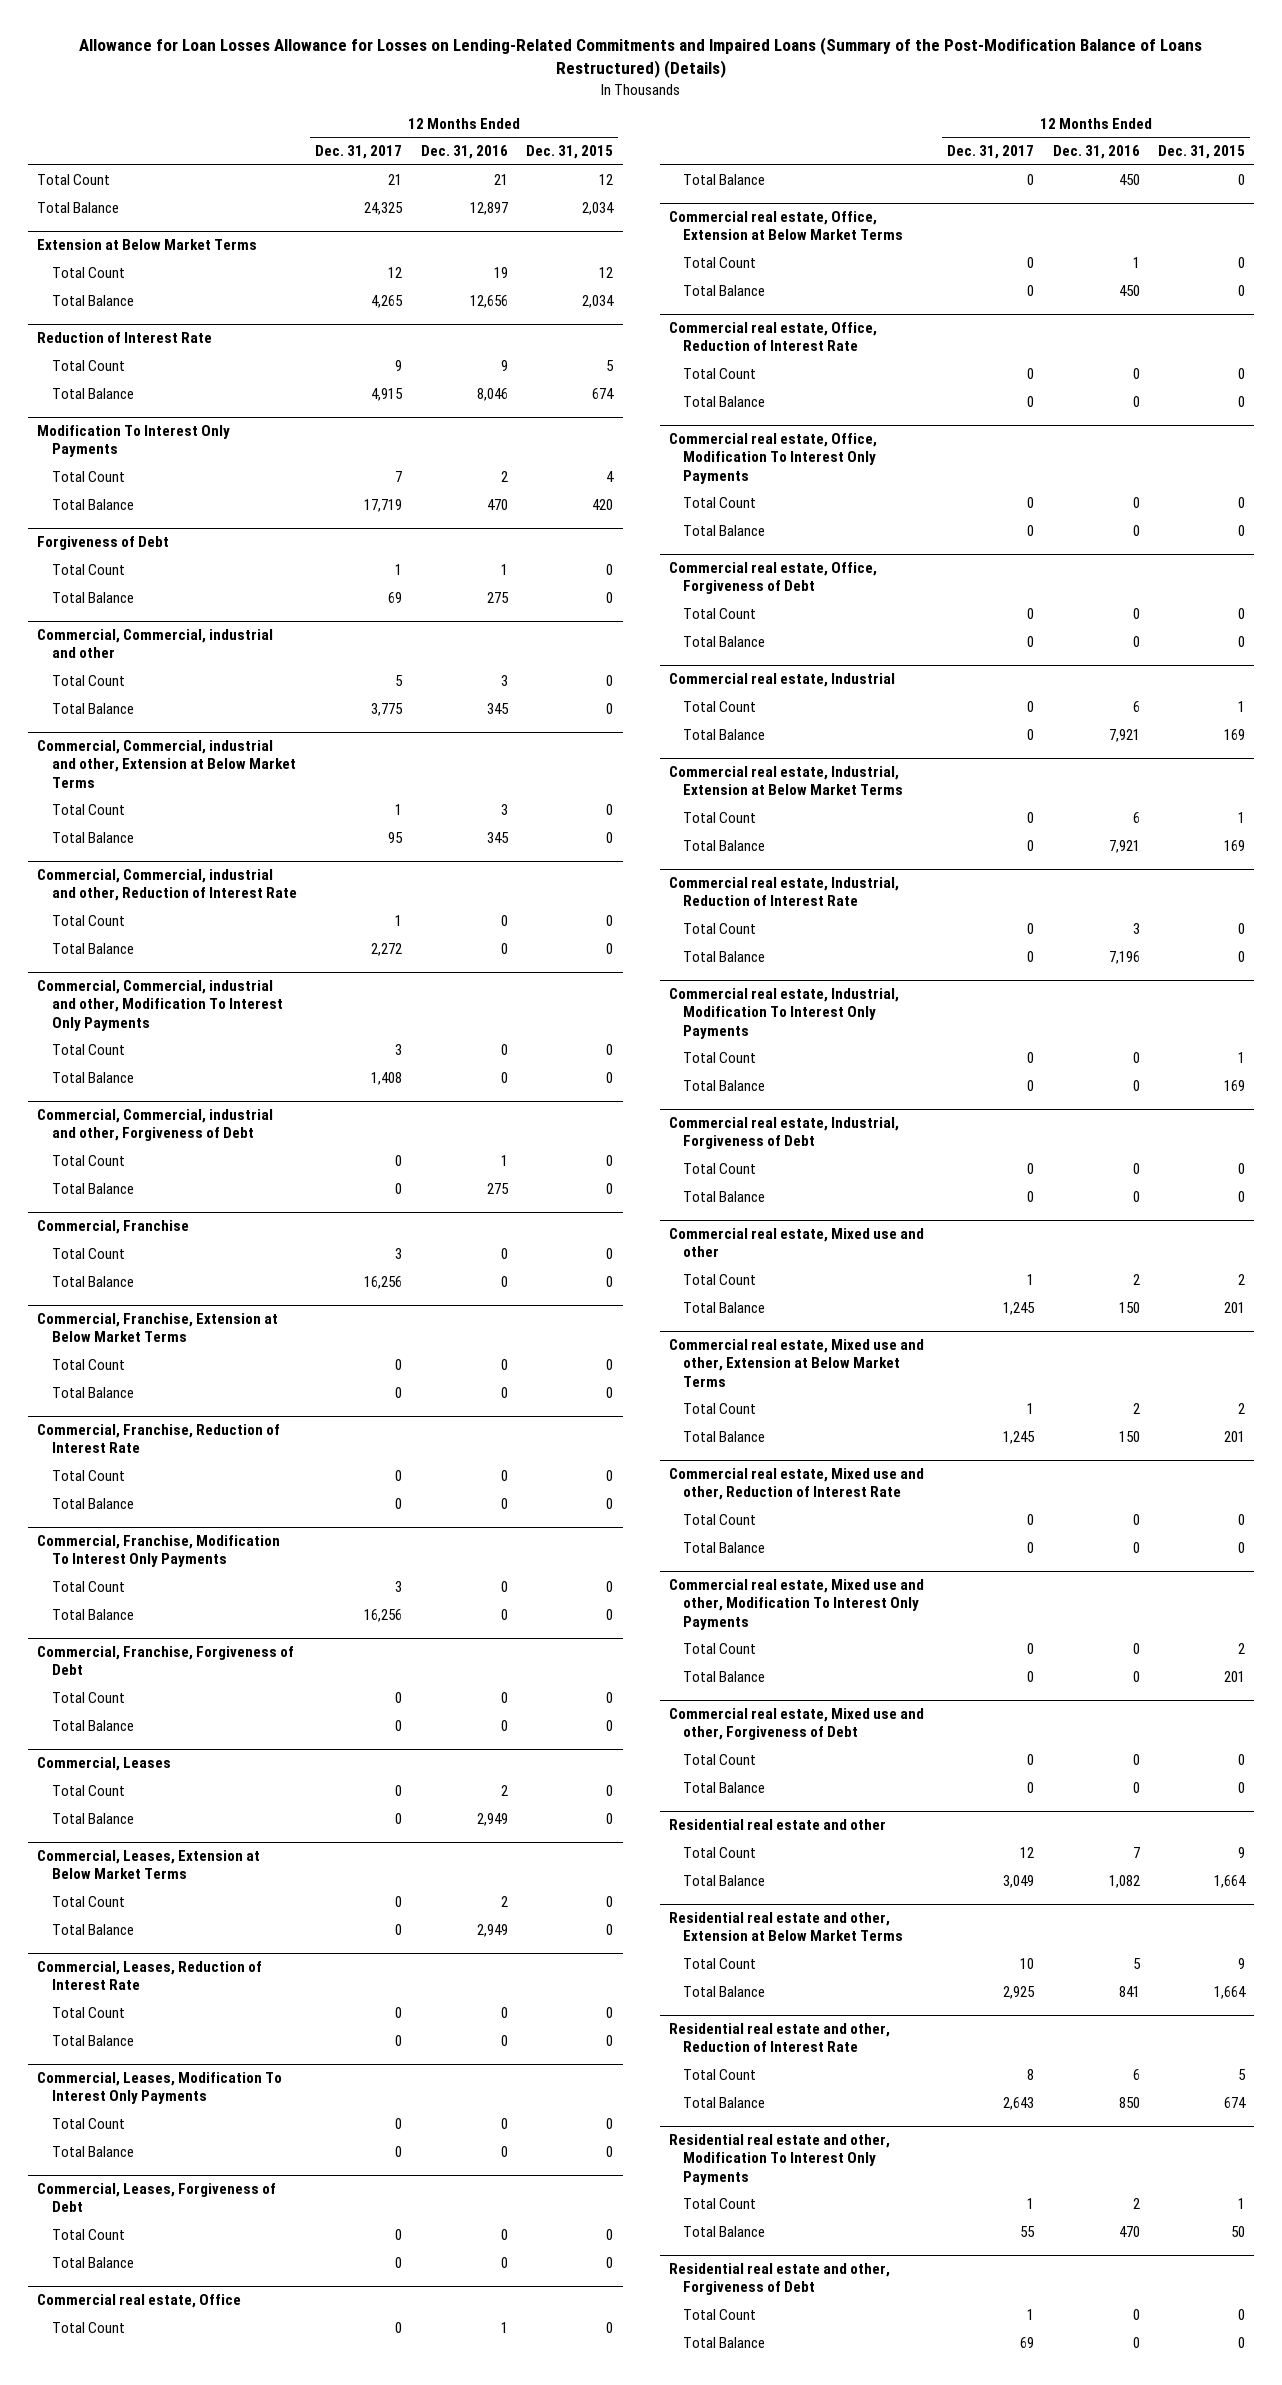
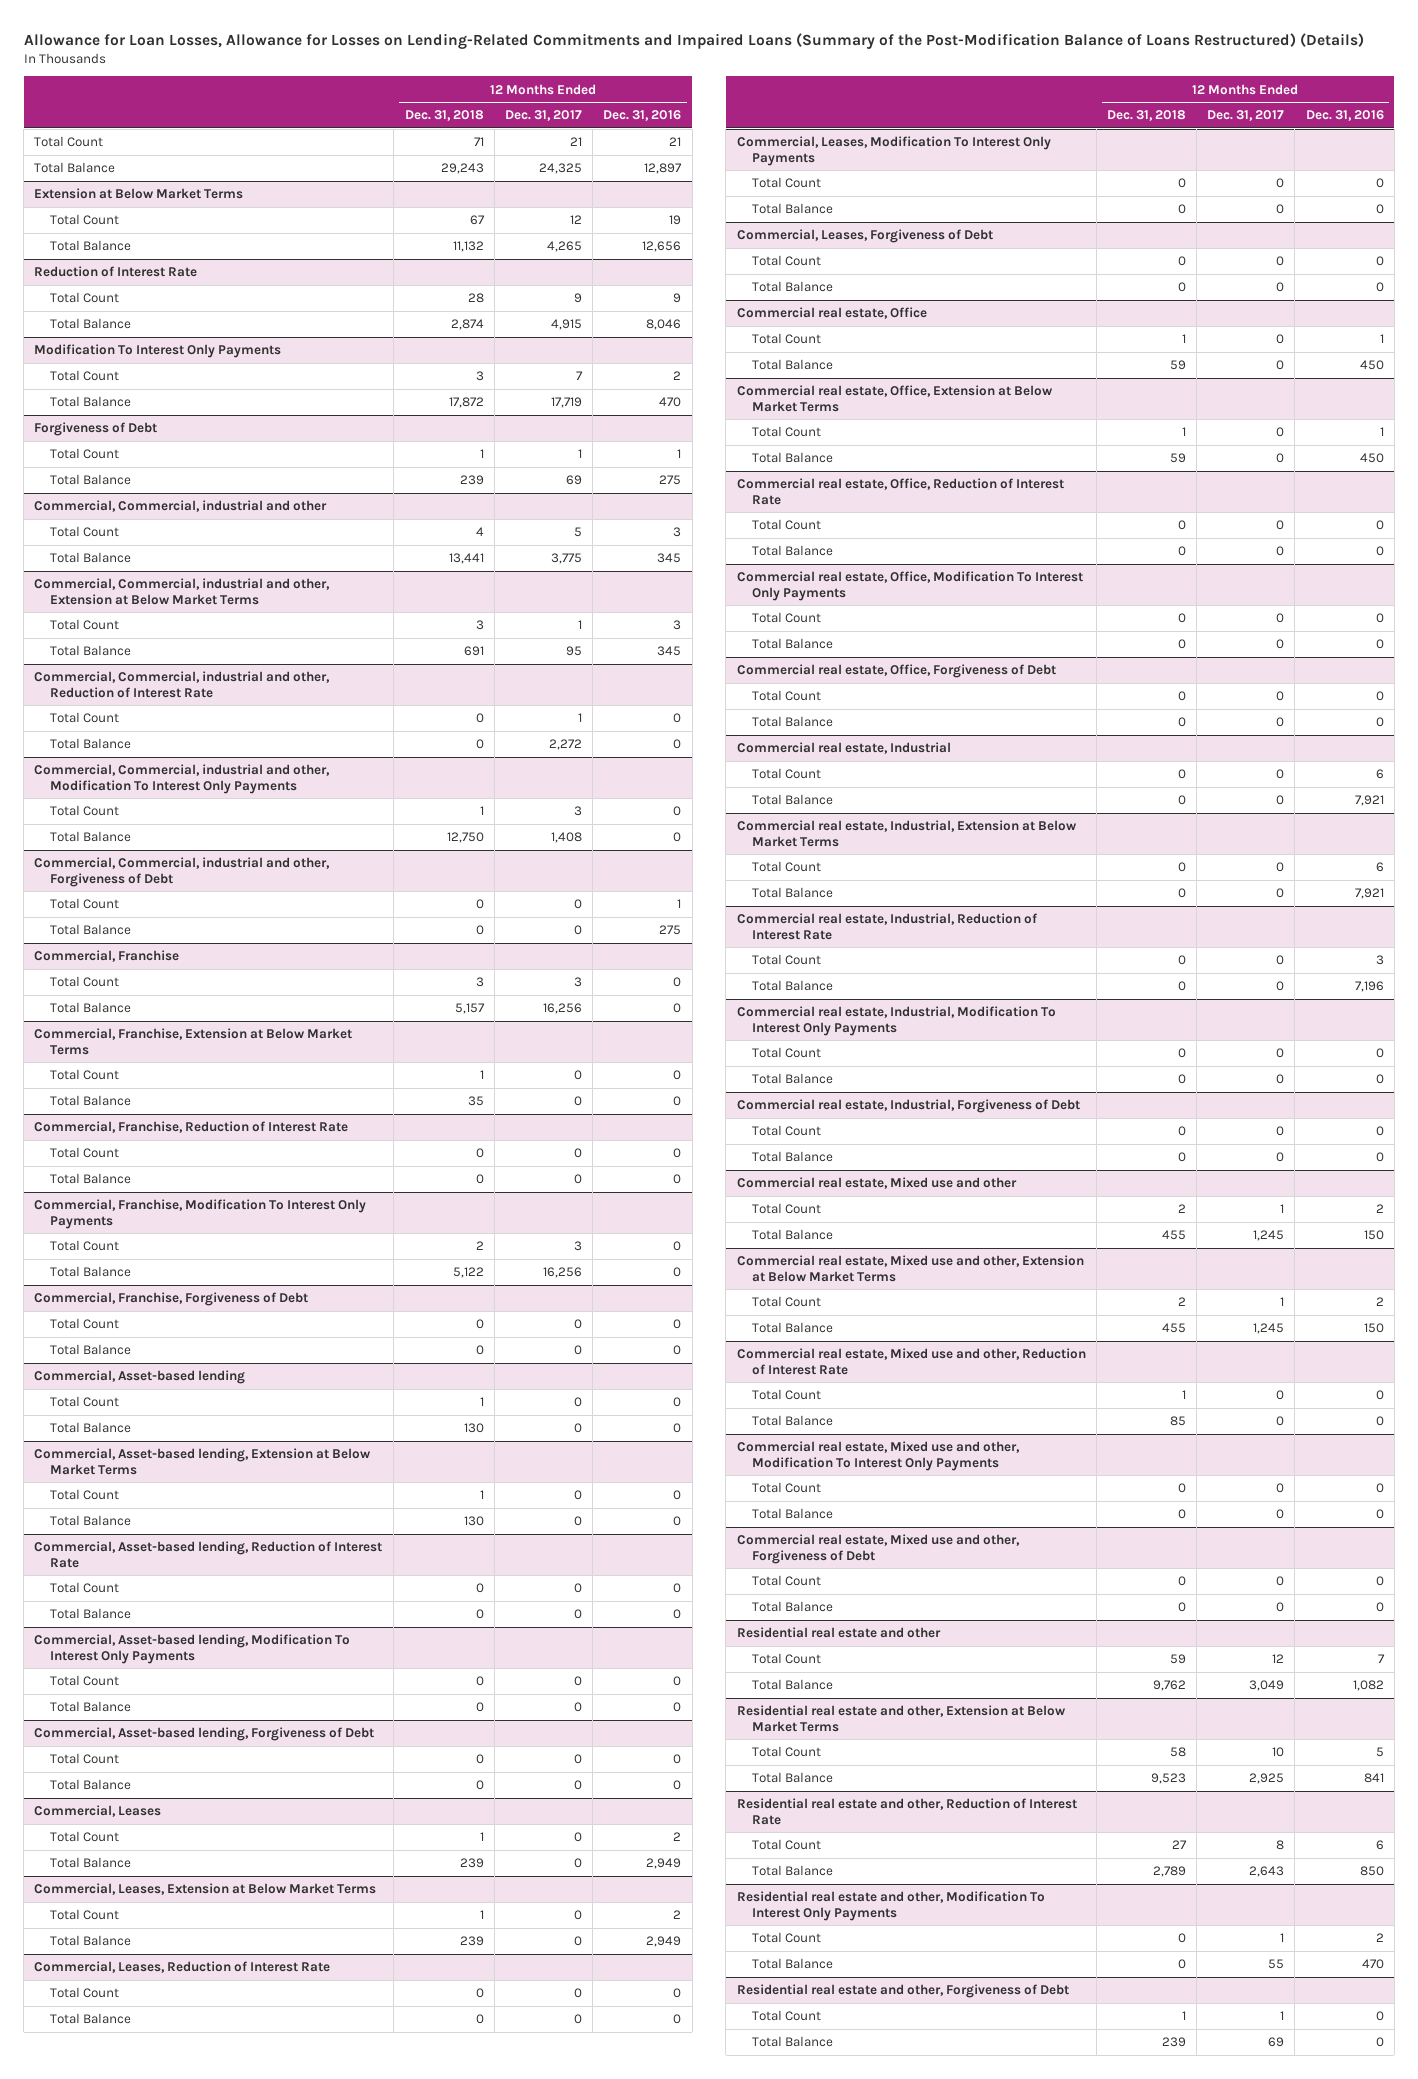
[79,37,1203,79] Allowance for Loan Losses Allowance for Losses on Lending-Related Commitments and Impaired Loans (Summary of the Post-Modification Balance of Loans Restructured) (Details) -> [23,32,1364,49] Allowance for Loan Losses, Allowance for Losses on Lending-Related Commitments and Impaired Loans (Summary of the Post-Modification Balance of Loans Restructured) (Details)
[526,145,614,160] Dec. 31, 2015 -> none
none -> [404,110,484,122] Dec. 31, 2018
none -> [34,1370,246,1385] Commercial, Asset-based lending
none -> [49,1396,119,1408] Total Count
none -> [49,1422,131,1434] Total Balance
none -> [34,1448,372,1475] Commercial, Asset-based lending, Extension at Below Market Terms
none -> [49,1489,119,1501] Total Count
none -> [49,1515,131,1527] Total Balance
none -> [34,1541,383,1568] Commercial, Asset-based lending, Reduction of Interest Rate
none -> [49,1582,119,1594] Total Count
none -> [49,1608,131,1620] Total Balance
none -> [34,1634,351,1664] Commercial, Asset-based lending, Modification To Interest Only Payments
none -> [49,1675,119,1687] Total Count
none -> [49,1701,131,1713] Total Balance
none -> [34,1727,375,1742] Commercial, Asset-based lending, Forgiveness of Debt
none -> [49,1753,119,1765] Total Count
none -> [49,1779,131,1791] Total Balance

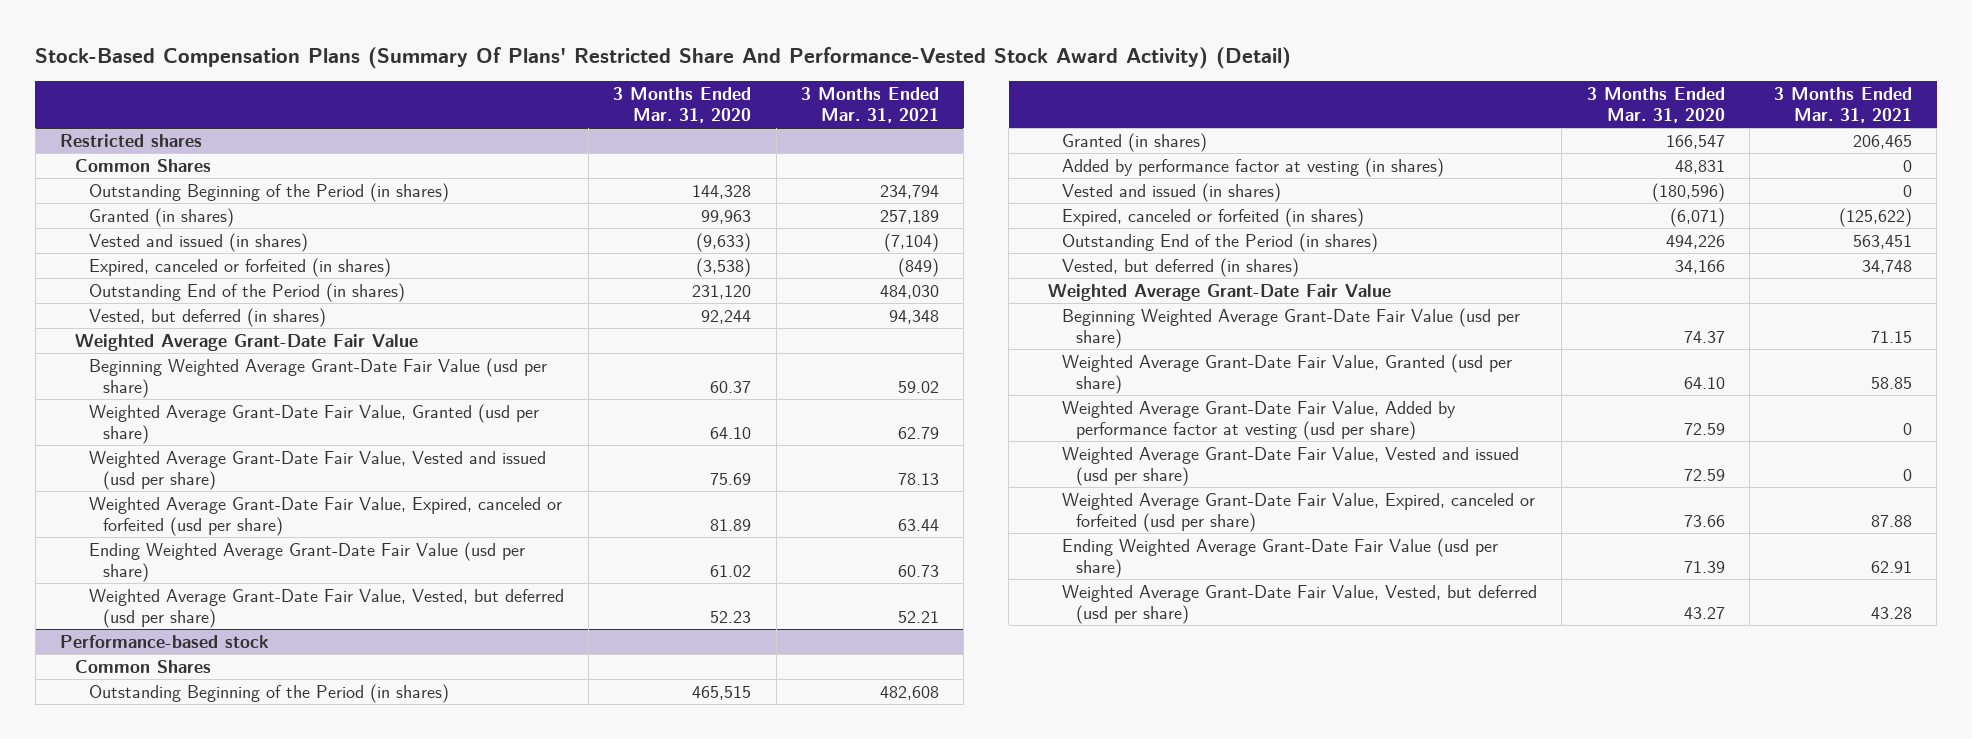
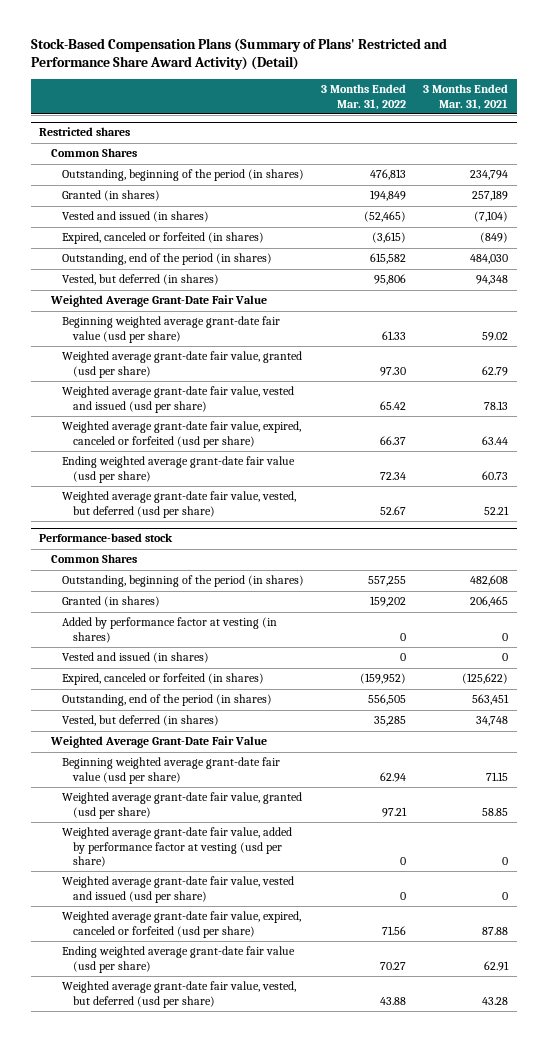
[35,47,1292,70] Stock-Based Compensation Plans (Summary Of Plans' Restricted Share And Performance-Vested Stock Award Activity) (Detail) -> [30,37,447,71] Stock-Based Compensation Plans (Summary of Plans' Restricted and Performance Share Award Activity) (Detail)
[613,87,752,124] 3 Months Ended Mar. 31, 2020 -> none
none -> [321,84,407,110] 3 Months Ended Mar. 31, 2022
[88,182,449,202] Outstanding Beginning of the Period (in shares) -> [62,169,305,182] Outstanding, beginning of the period (in shares)
[88,282,405,302] Outstanding End of the Period (in shares) -> [62,253,273,266] Outstanding, end of the period (in shares)
[88,357,547,398] Beginning Weighted Average Grant-Date Fair Value (usd per share) -> [62,316,281,343] Beginning weighted average grant-date fair value (usd per share)
[88,403,539,444] Weighted Average Grant-Date Fair Value, Granted (usd per share) -> [62,351,303,378] Weighted average grant-date fair value, granted (usd per share)
[88,450,546,490] Weighted Average Grant-Date Fair Value, Vested and issued (usd per share) -> [62,386,295,413] Weighted average grant-date fair value, vested and issued (usd per share)
[88,496,562,536] Weighted Average Grant-Date Fair Value, Expired, canceled or forfeited (usd per share) -> [62,421,302,448] Weighted average grant-date fair value, expired, canceled or forfeited (usd per share)
[88,541,525,582] Ending Weighted Average Grant-Date Fair Value (usd per share) -> [62,456,296,483] Ending weighted average grant-date fair value (usd per share)
[88,588,564,628] Weighted Average Grant-Date Fair Value, Vested, but deferred (usd per share) -> [62,491,297,518] Weighted average grant-date fair value, vested, but deferred (usd per share)
[88,683,449,703] Outstanding Beginning of the Period (in shares) -> [62,575,305,588] Outstanding, beginning of the period (in shares)
[1062,232,1379,252] Outstanding End of the Period (in shares) -> [62,694,273,707] Outstanding, end of the period (in shares)
[1062,307,1521,348] Beginning Weighted Average Grant-Date Fair Value (usd per share) -> [62,757,281,784] Beginning weighted average grant-date fair value (usd per share)
[1062,353,1513,394] Weighted Average Grant-Date Fair Value, Granted (usd per share) -> [62,792,303,819] Weighted average grant-date fair value, granted (usd per share)
[1062,400,1457,440] Weighted Average Grant-Date Fair Value, Added by performance factor at vesting (usd per share) -> [62,827,293,867] Weighted average grant-date fair value, added by performance factor at vesting (usd per share)
[1062,446,1520,486] Weighted Average Grant-Date Fair Value, Vested and issued (usd per share) -> [62,876,295,903] Weighted average grant-date fair value, vested and issued (usd per share)
[1062,492,1536,532] Weighted Average Grant-Date Fair Value, Expired, canceled or forfeited (usd per share) -> [62,911,302,938] Weighted average grant-date fair value, expired, canceled or forfeited (usd per share)
[1062,537,1499,578] Ending Weighted Average Grant-Date Fair Value (usd per share) -> [62,946,296,973] Ending weighted average grant-date fair value (usd per share)
[1062,584,1538,624] Weighted Average Grant-Date Fair Value, Vested, but deferred (usd per share) -> [62,981,297,1008] Weighted average grant-date fair value, vested, but deferred (usd per share)

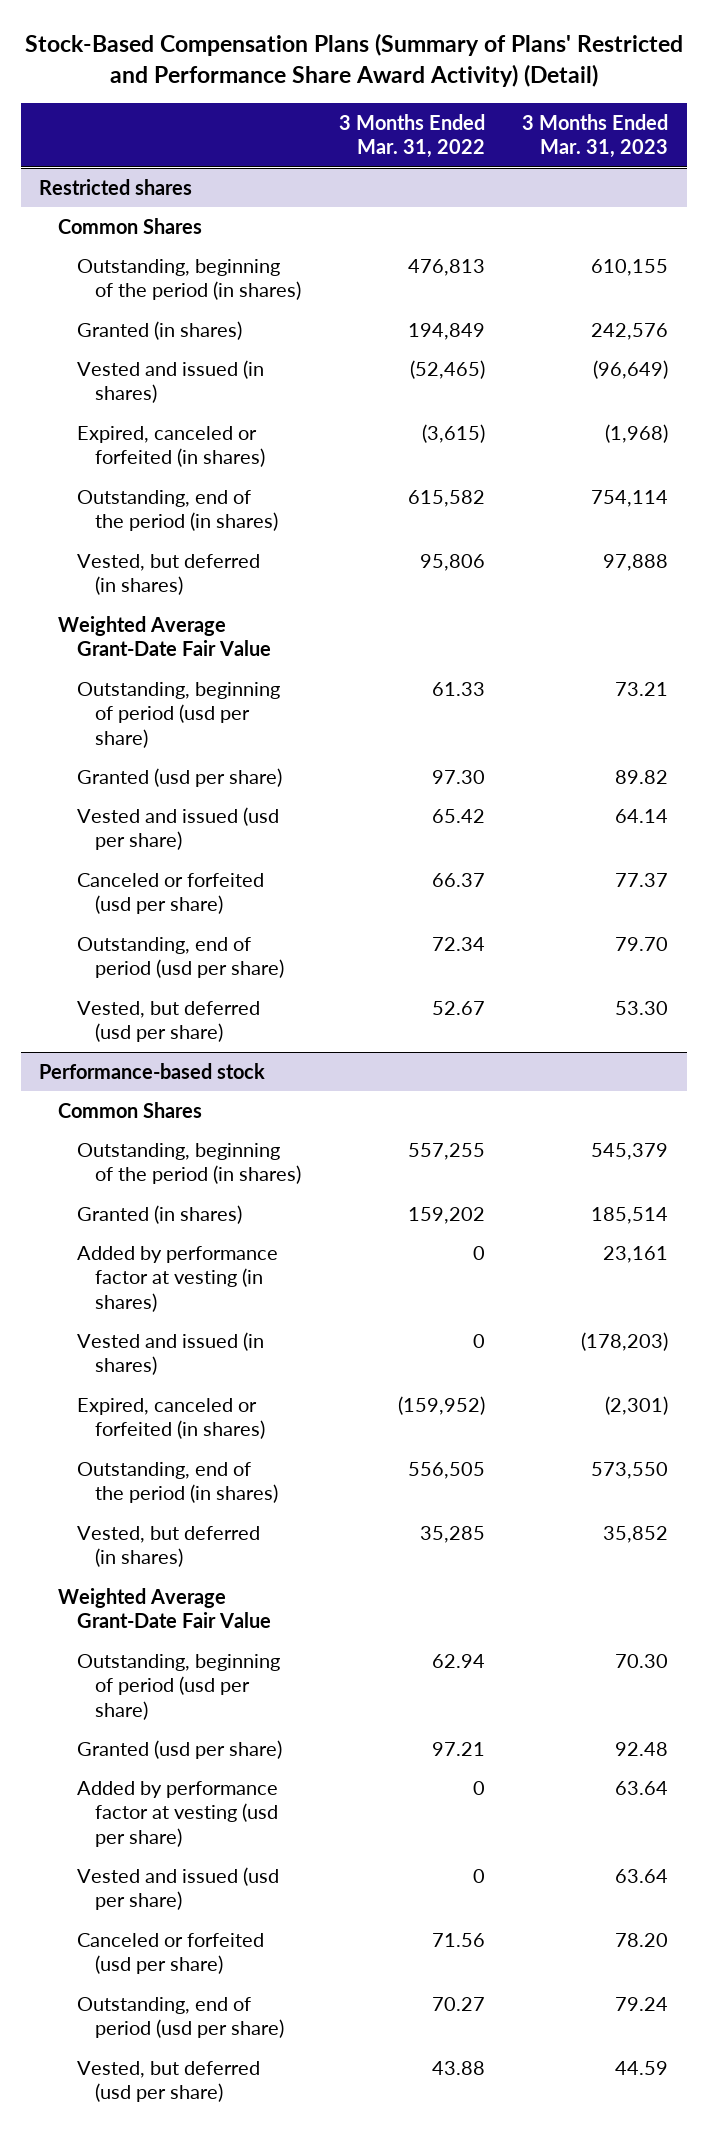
[423,84,509,110] 3 Months Ended Mar. 31, 2021 -> none
none -> [521,113,668,159] 3 Months Ended Mar. 31, 2023
[62,316,281,343] Beginning weighted average grant-date fair value (usd per share) -> [76,681,280,748] Outstanding, beginning of period (usd per share)
[62,351,303,378] Weighted average grant-date fair value, granted (usd per share) -> [76,767,282,787] Granted (usd per share)
[62,386,295,413] Weighted average grant-date fair value, vested and issued (usd per share) -> [76,806,279,851] Vested and issued (usd per share)
[62,421,302,448] Weighted average grant-date fair value, expired, canceled or forfeited (usd per share) -> [76,872,264,915] Canceled or forfeited (usd per share)
[62,456,296,483] Ending weighted average grant-date fair value (usd per share) -> [76,936,285,979] Outstanding, end of period (usd per share)
[62,491,297,518] Weighted average grant-date fair value, vested, but deferred (usd per share) -> [76,1000,260,1043] Vested, but deferred (usd per share)
[62,757,281,784] Beginning weighted average grant-date fair value (usd per share) -> [76,1653,280,1720] Outstanding, beginning of period (usd per share)
[62,792,303,819] Weighted average grant-date fair value, granted (usd per share) -> [76,1739,282,1759] Granted (usd per share)
[62,827,293,867] Weighted average grant-date fair value, added by performance factor at vesting (usd per share) -> [76,1780,279,1847] Added by performance factor at vesting (usd per share)
[62,876,295,903] Weighted average grant-date fair value, vested and issued (usd per share) -> [76,1866,279,1911] Vested and issued (usd per share)
[62,911,302,938] Weighted average grant-date fair value, expired, canceled or forfeited (usd per share) -> [76,1932,264,1975] Canceled or forfeited (usd per share)
[62,946,296,973] Ending weighted average grant-date fair value (usd per share) -> [76,1996,285,2039] Outstanding, end of period (usd per share)
[62,981,297,1008] Weighted average grant-date fair value, vested, but deferred (usd per share) -> [76,2060,260,2103] Vested, but deferred (usd per share)

